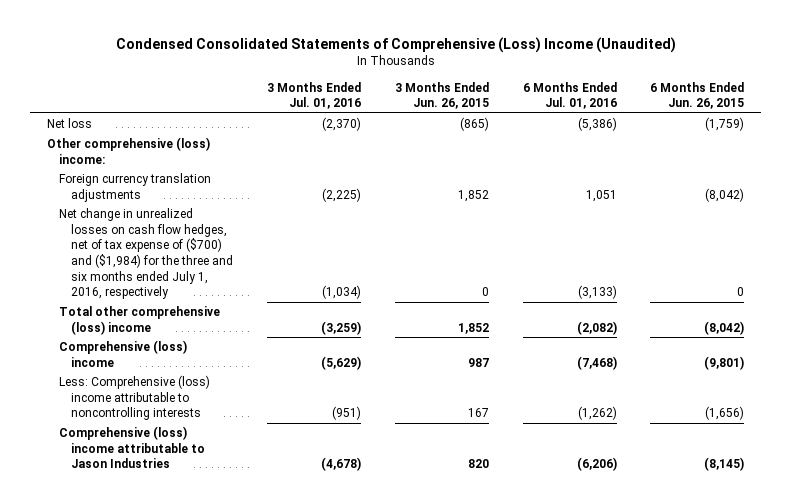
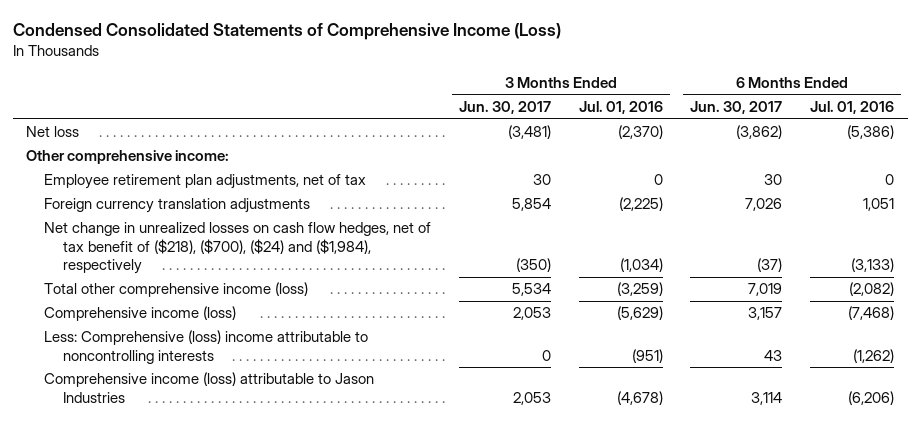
[115,37,676,54] Condensed Consolidated Statements of Comprehensive (Loss) Income (Unaudited) -> [12,22,561,40] Condensed Consolidated Statements of Comprehensive Income (Loss)
[394,81,489,110] 3 Months Ended Jun. 26, 2015 -> none
[650,81,745,110] 6 Months Ended Jun. 26, 2015 -> none
none -> [459,101,552,115] Jun. 30, 2017
none -> [690,101,783,115] Jun. 30, 2017
[47,137,211,164] Other comprehensive (loss) income: -> [26,150,230,165] Other comprehensive income:
none -> [44,174,367,190] Employee retirement plan adjustments, net of tax
[58,208,233,300] Net change in unrealized losses on cash flow hedges, net of tax expense of ($700) and ($1,984) for the three and six months ended July 1, 2016, respectively -> [44,222,432,275] Net change in unrealized losses on cash flow hedges, net of tax benefit of ($218), ($700), ($24) and ($1,984), respectively
[58,306,220,335] Total other comprehensive (loss) income -> [44,282,309,298] Total other comprehensive income (loss)
[58,340,187,367] Comprehensive (loss) income -> [44,306,237,322] Comprehensive income (loss)
[58,426,205,469] Comprehensive (loss) income attributable to Jason Industries -> [44,372,375,403] Comprehensive income (loss) attributable to Jason Industries

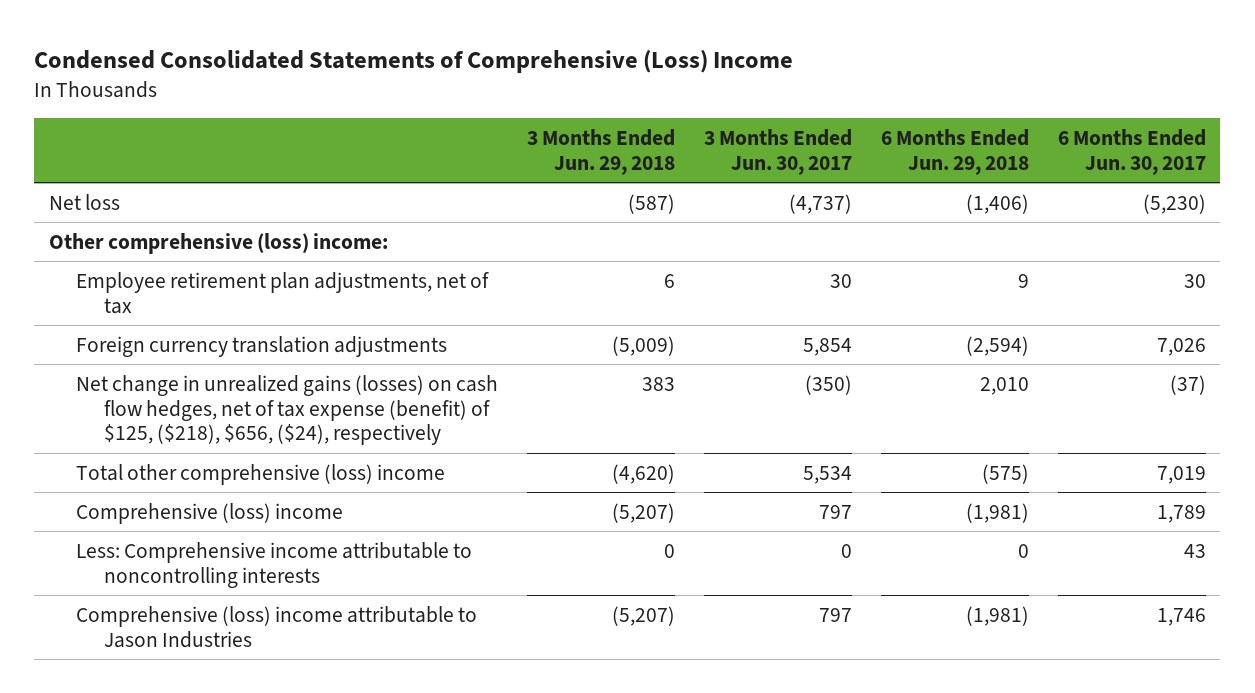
[12,22,561,40] Condensed Consolidated Statements of Comprehensive Income (Loss) -> [34,49,794,73] Condensed Consolidated Statements of Comprehensive (Loss) Income
[578,101,663,115] Jul. 01, 2016 -> none
[810,101,895,115] Jul. 01, 2016 -> none
none -> [527,128,676,175] 3 Months Ended Jun. 29, 2018
none -> [880,128,1029,175] 6 Months Ended Jun. 29, 2018
[508,125,552,140] (3,481) -> [789,193,853,214] (4,737)
[736,125,783,140] (3,862) -> [1142,193,1206,214] (5,230)
[26,150,230,165] Other comprehensive income: -> [48,232,388,254] Other comprehensive (loss) income:
[44,222,432,275] Net change in unrealized losses on cash flow hedges, net of tax benefit of ($218), ($700), ($24) and ($1,984), respectively -> [76,374,499,446] Net change in unrealized gains (losses) on cash flow hedges, net of tax expense (benefit) of $125, ($218), $656, ($24), respectively
[44,282,309,298] Total other comprehensive income (loss) -> [76,463,446,485] Total other comprehensive (loss) income
[44,306,237,322] Comprehensive income (loss) -> [76,502,344,524] Comprehensive (loss) income
[513,307,552,321] 2,053 -> [819,504,853,519] 797
[748,307,783,321] 3,157 -> [1156,504,1206,523] 1,789
[44,330,369,364] Less: Comprehensive (loss) income attributable to noncontrolling interests -> [76,541,473,588] Less: Comprehensive income attributable to noncontrolling interests
[44,372,375,403] Comprehensive income (loss) attributable to Jason Industries -> [76,605,478,648] Comprehensive (loss) income attributable to Jason Industries
[513,391,552,405] 2,053 -> [819,607,853,622] 797
[751,391,783,405] 3,114 -> [1156,607,1206,626] 1,746

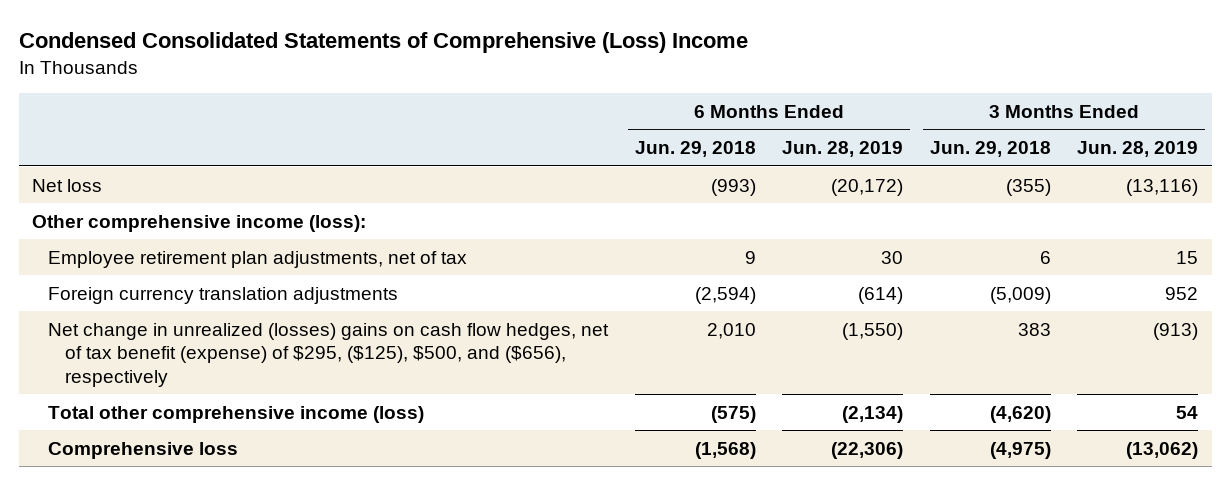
[704,128,853,175] 3 Months Ended Jun. 30, 2017 -> none
[1057,128,1206,175] 6 Months Ended Jun. 30, 2017 -> none
none -> [782,141,904,158] Jun. 28, 2019
none -> [1077,141,1199,158] Jun. 28, 2019
[628,193,676,214] (587) -> [1005,178,1051,196] (355)
[965,193,1029,214] (1,406) -> [710,178,756,196] (993)
[48,232,388,254] Other comprehensive (loss) income: -> [31,214,366,232] Other comprehensive income (loss):
[76,541,473,588] Less: Comprehensive income attributable to noncontrolling interests -> none
[76,605,478,648] Comprehensive (loss) income attributable to Jason Industries -> none
[76,374,499,446] Net change in unrealized gains (losses) on cash flow hedges, net of tax expense (benefit) of $125, ($218), $656, ($24), respectively -> [48,322,610,387] Net change in unrealized (losses) gains on cash flow hedges, net of tax benefit (expense) of $295, ($125), $500, and ($656), respectively
[76,463,446,485] Total other comprehensive (loss) income -> [48,405,425,423] Total other comprehensive income (loss)
[76,502,344,524] Comprehensive (loss) income -> [48,441,239,459] Comprehensive loss
[612,502,676,523] (5,207) -> [989,441,1051,459] (4,975)
[965,502,1029,523] (1,981) -> [694,441,756,459] (1,568)

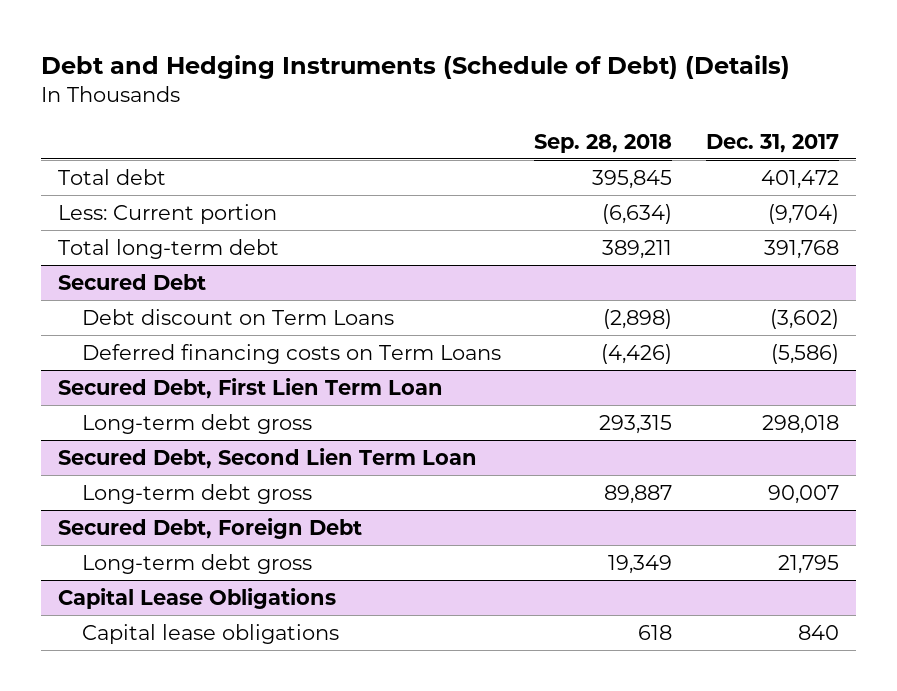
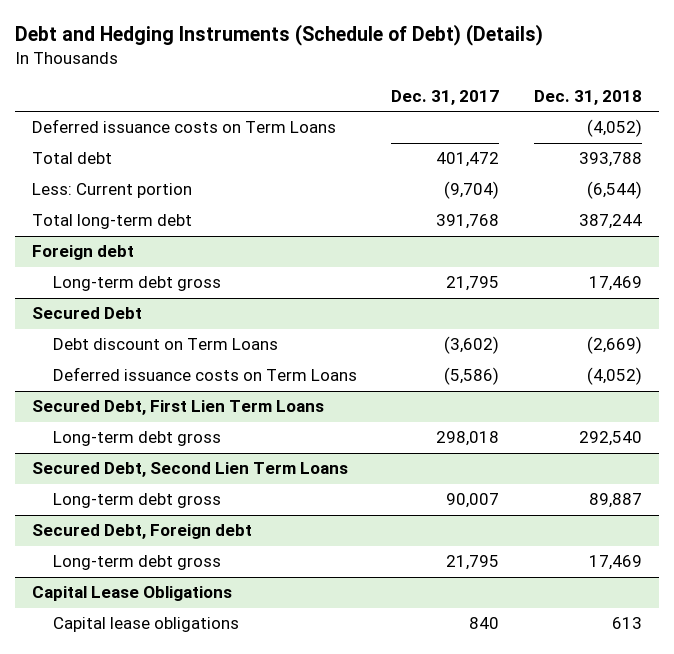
[534,133,673,153] Sep. 28, 2018 -> none
none -> [533,89,642,105] Dec. 31, 2018
none -> [32,119,337,134] Deferred issuance costs on Term Loans
none -> [32,245,135,261] Foreign debt
none -> [52,276,221,292] Long-term debt gross
[81,344,501,365] Deferred financing costs on Term Loans -> [52,367,357,382] Deferred issuance costs on Term Loans
[58,378,444,400] Secured Debt, First Lien Term Loan -> [32,400,325,416] Secured Debt, First Lien Term Loans
[58,448,478,470] Secured Debt, Second Lien Term Loan -> [32,462,349,478] Secured Debt, Second Lien Term Loans
[58,518,363,540] Secured Debt, Foreign Debt -> [32,524,253,540] Secured Debt, Foreign debt

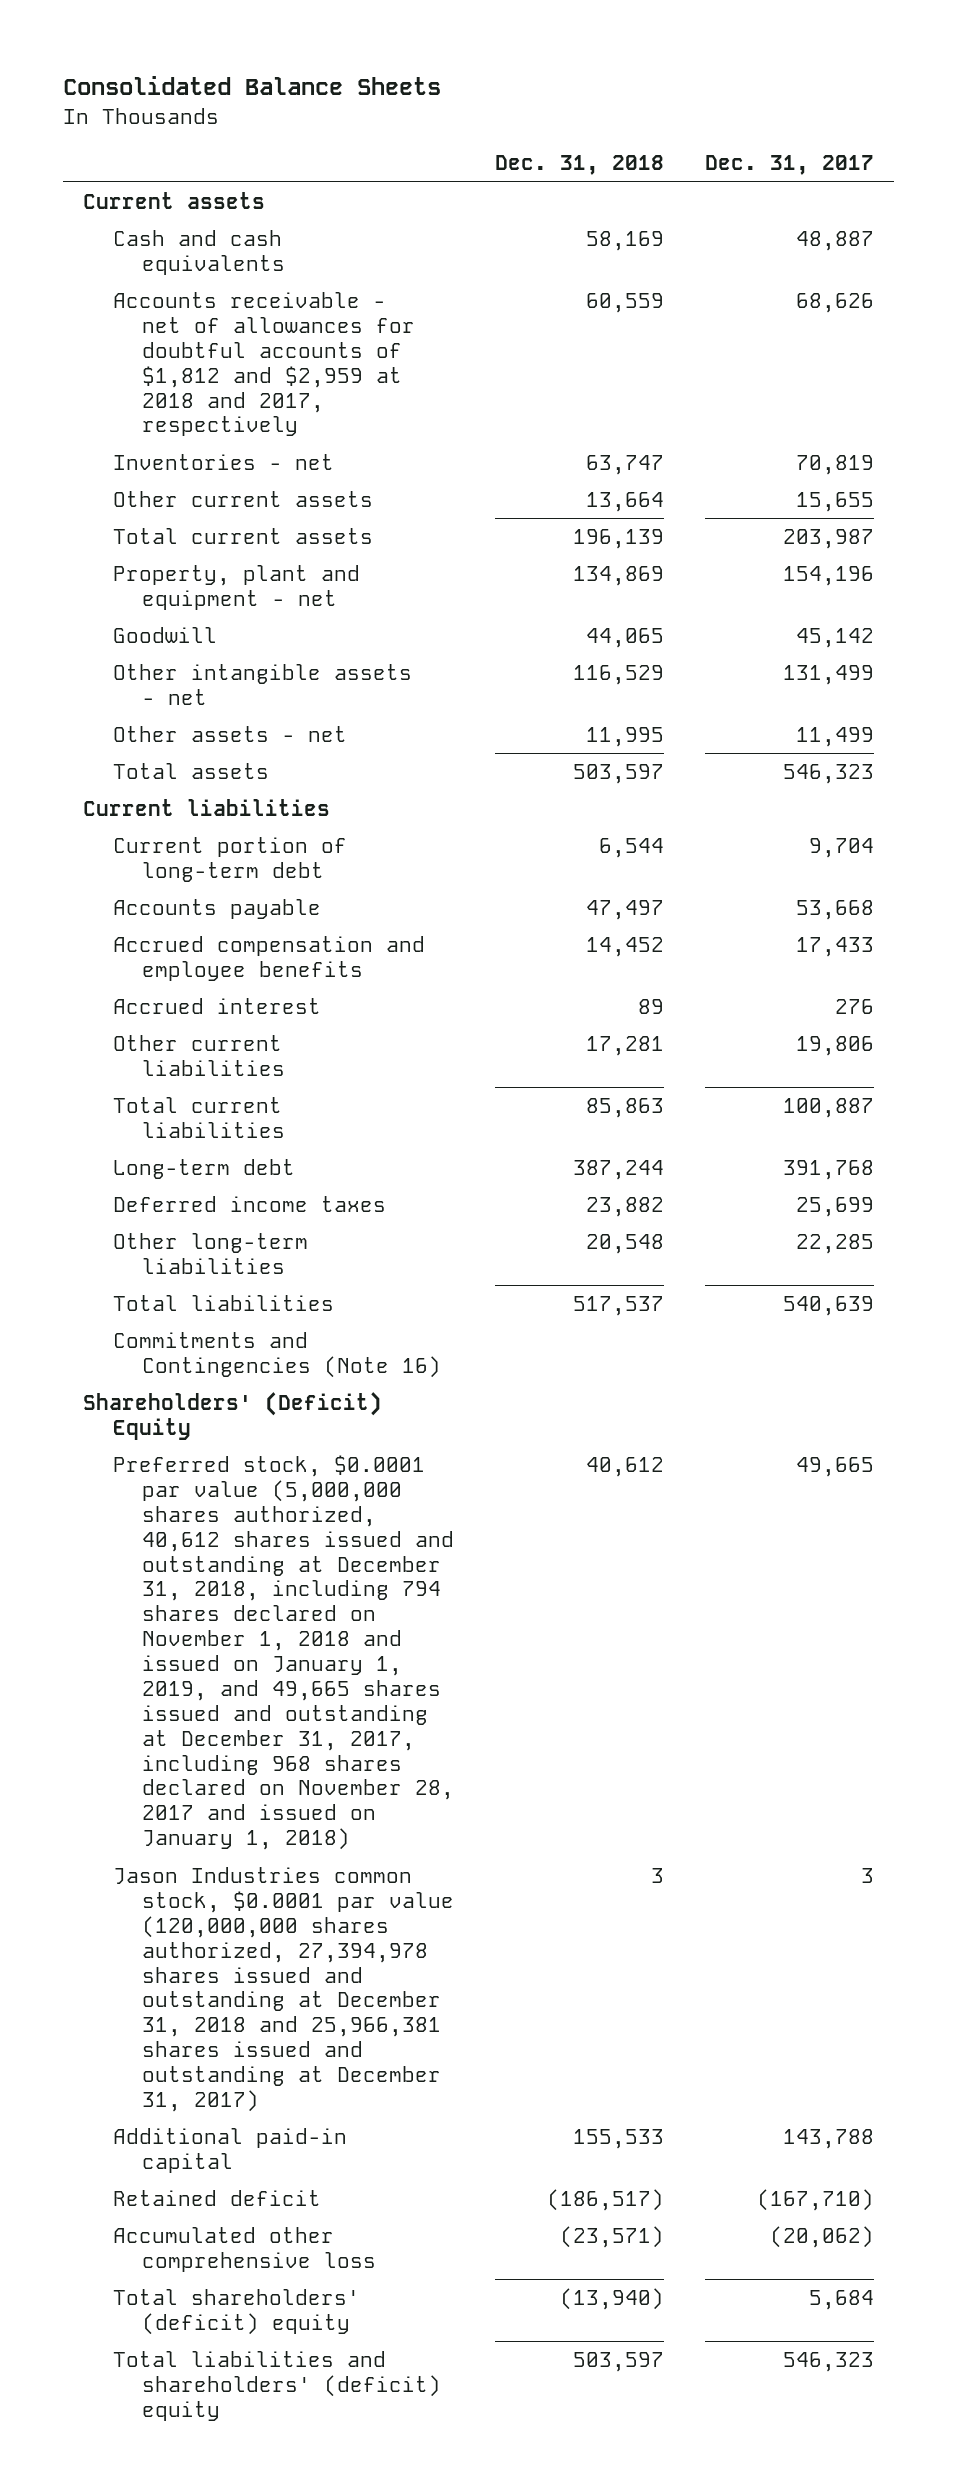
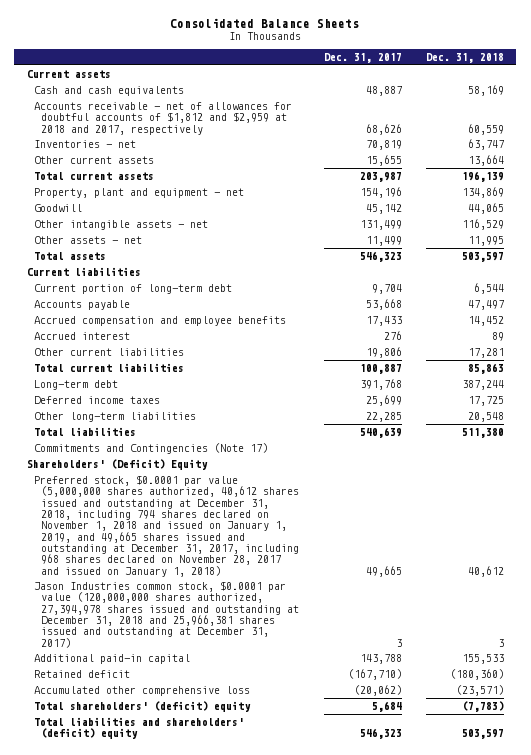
[585,1197,664,1218] 23,882 -> [467,395,504,406] 17,725
[572,1296,664,1317] 517,537 -> [461,427,504,438] 511,380
[112,1332,441,1378] Commitments and Contingencies (Note 16) -> [33,442,268,454] Commitments and Contingencies (Note 17)
[546,2189,664,2212] (186,517) -> [449,668,504,680] (180,360)
[559,2288,664,2311] (13,940) -> [461,700,504,712] (7,783)

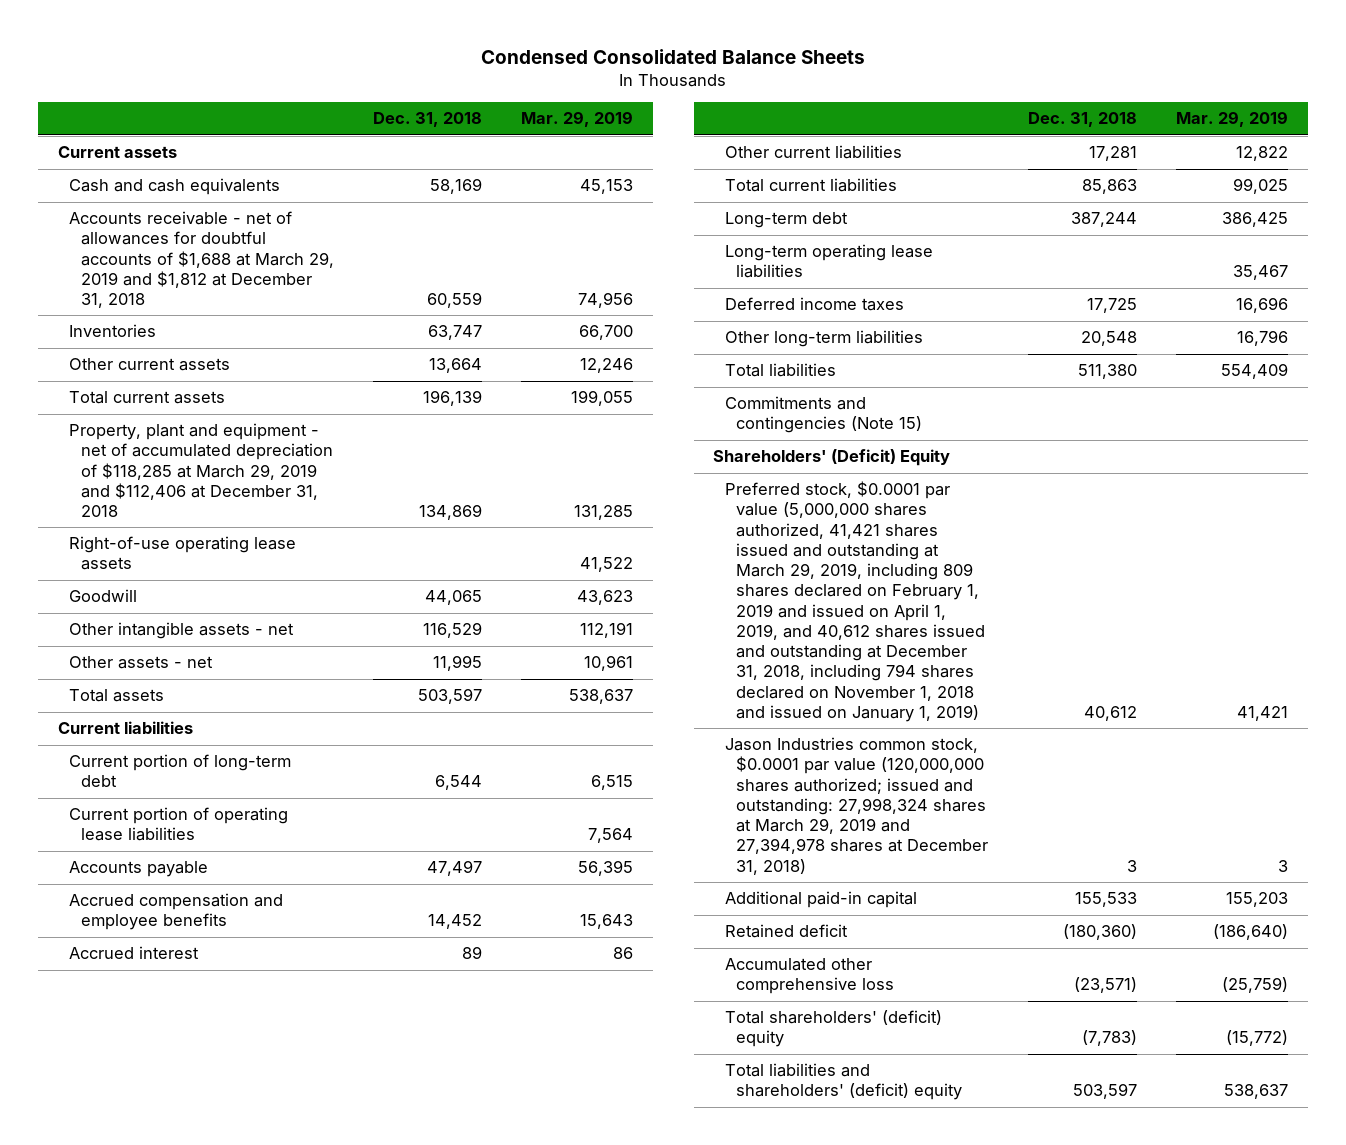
[170,18,360,29] Consolidated Balance Sheets -> [481,48,866,64] Condensed Consolidated Balance Sheets
[323,53,402,64] Dec. 31, 2017 -> none
none -> [521,111,634,128] Mar. 29, 2019
[33,101,292,135] Accounts receivable - net of allowances for doubtful accounts of $1,812 and $2,959 at 2018 and 2017, respectively -> [69,211,335,309] Accounts receivable - net of allowances for doubtful accounts of $1,688 at March 29, 2019 and $1,812 at December 31, 2018
[33,139,136,148] Inventories - net -> [69,324,157,338] Inventories
[33,187,244,198] Property, plant and equipment - net -> [69,423,334,518] Property, plant and equipment - net of accumulated depreciation of $118,285 at March 29, 2019 and $112,406 at December 31, 2018
none -> [69,536,297,571] Right-of-use operating lease assets
none -> [69,807,289,842] Current portion of operating lease liabilities
none -> [724,244,933,279] Long-term operating lease liabilities
[33,442,268,454] Commitments and Contingencies (Note 17) -> [724,396,923,434] Commitments and contingencies (Note 15)
[33,474,300,577] Preferred stock, $0.0001 par value (5,000,000 shares authorized, 40,612 shares issued and outstanding at December 31, 2018, including 794 shares declared on November 1, 2018 and issued on January 1, 2019, and 49,665 shares issued and outstanding at December 31, 2017, including 968 shares declared on November 28, 2017 and issued on January 1, 2018) -> [724,481,986,722] Preferred stock, $0.0001 par value (5,000,000 shares authorized, 41,421 shares issued and outstanding at March 29, 2019, including 809 shares declared on February 1, 2019 and issued on April 1, 2019, and 40,612 shares issued and outstanding at December 31, 2018, including 794 shares declared on November 1, 2018 and issued on January 1, 2019)
[33,580,300,648] Jason Industries common stock, $0.0001 par value (120,000,000 shares authorized, 27,394,978 shares issued and outstanding at December 31, 2018 and 25,966,381 shares issued and outstanding at December 31, 2017) -> [724,737,989,875] Jason Industries common stock, $0.0001 par value (120,000,000 shares authorized; issued and outstanding: 27,998,324 shares at March 29, 2019 and 27,394,978 shares at December 31, 2018)

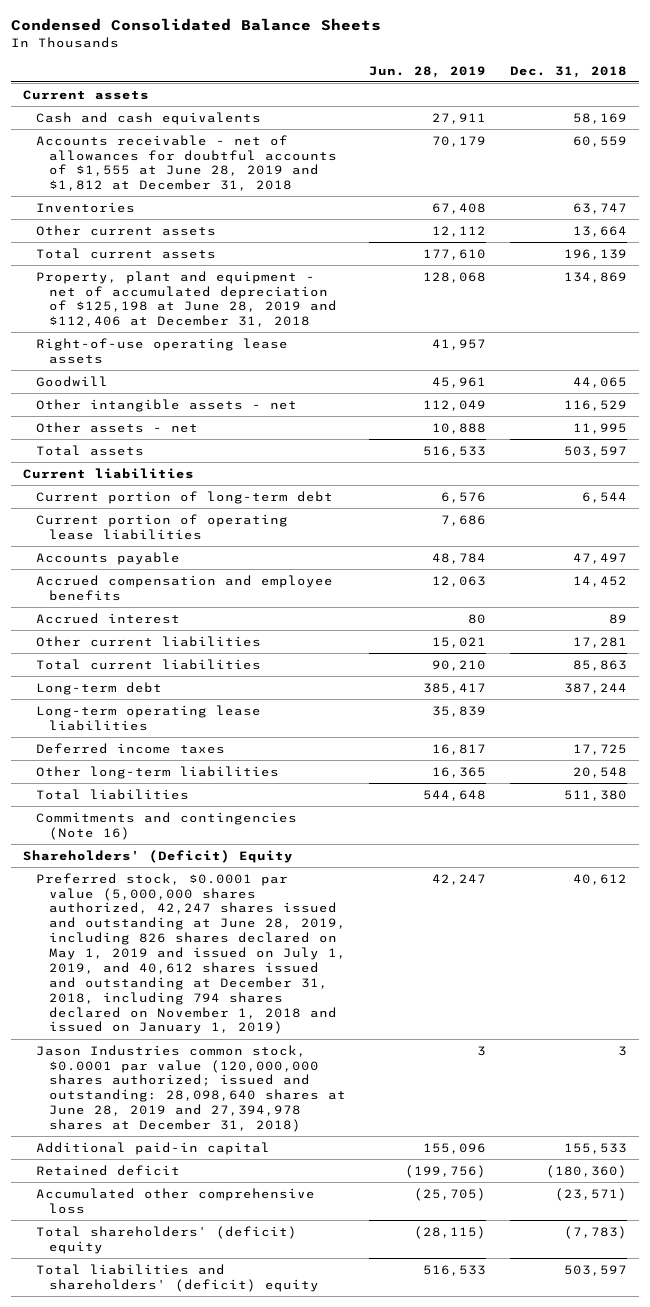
[521,111,634,128] Mar. 29, 2019 -> none
none -> [369,65,487,78] Jun. 28, 2019
[69,211,335,309] Accounts receivable - net of allowances for doubtful accounts of $1,688 at March 29, 2019 and $1,812 at December 31, 2018 -> [35,134,337,192] Accounts receivable - net of allowances for doubtful accounts of $1,555 at June 28, 2019 and $1,812 at December 31, 2018
[69,423,334,518] Property, plant and equipment - net of accumulated depreciation of $118,285 at March 29, 2019 and $112,406 at December 31, 2018 -> [35,270,337,328] Property, plant and equipment - net of accumulated depreciation of $125,198 at June 28, 2019 and $112,406 at December 31, 2018
[724,396,923,434] Commitments and contingencies (Note 15) -> [35,811,297,840] Commitments and contingencies (Note 16)
[724,481,986,722] Preferred stock, $0.0001 par value (5,000,000 shares authorized, 41,421 shares issued and outstanding at March 29, 2019, including 809 shares declared on February 1, 2019 and issued on April 1, 2019, and 40,612 shares issued and outstanding at December 31, 2018, including 794 shares declared on November 1, 2018 and issued on January 1, 2019) -> [35,872,346,1035] Preferred stock, $0.0001 par value (5,000,000 shares authorized, 42,247 shares issued and outstanding at June 28, 2019, including 826 shares declared on May 1, 2019 and issued on July 1, 2019, and 40,612 shares issued and outstanding at December 31, 2018, including 794 shares declared on November 1, 2018 and issued on January 1, 2019)
[724,737,989,875] Jason Industries common stock, $0.0001 par value (120,000,000 shares authorized; issued and outstanding: 27,998,324 shares at March 29, 2019 and 27,394,978 shares at December 31, 2018) -> [35,1044,346,1133] Jason Industries common stock, $0.0001 par value (120,000,000 shares authorized; issued and outstanding: 28,098,640 shares at June 28, 2019 and 27,394,978 shares at December 31, 2018)

